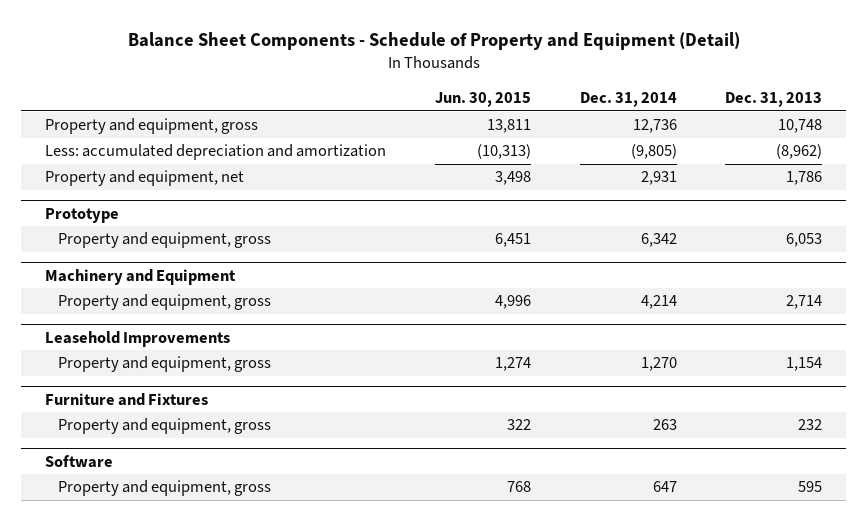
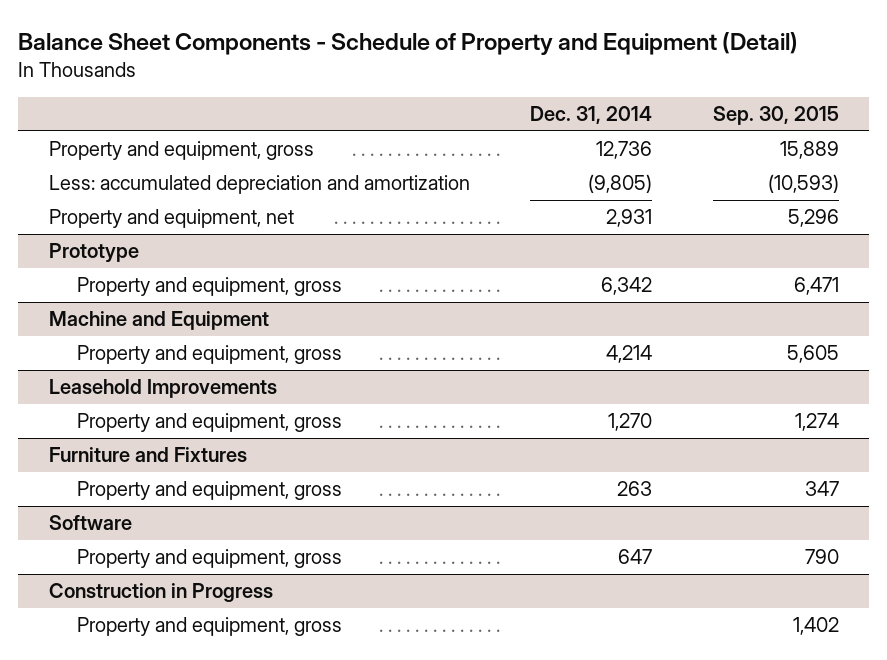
[434,92,531,108] Jun. 30, 2015 -> none
[725,92,823,108] Dec. 31, 2013 -> none
none -> [712,106,839,126] Sep. 30, 2015
[45,268,237,285] Machinery and Equipment -> [48,311,269,331] Machine and Equipment
none -> [48,583,273,603] Construction in Progress
none -> [76,617,342,637] Property and equipment, gross

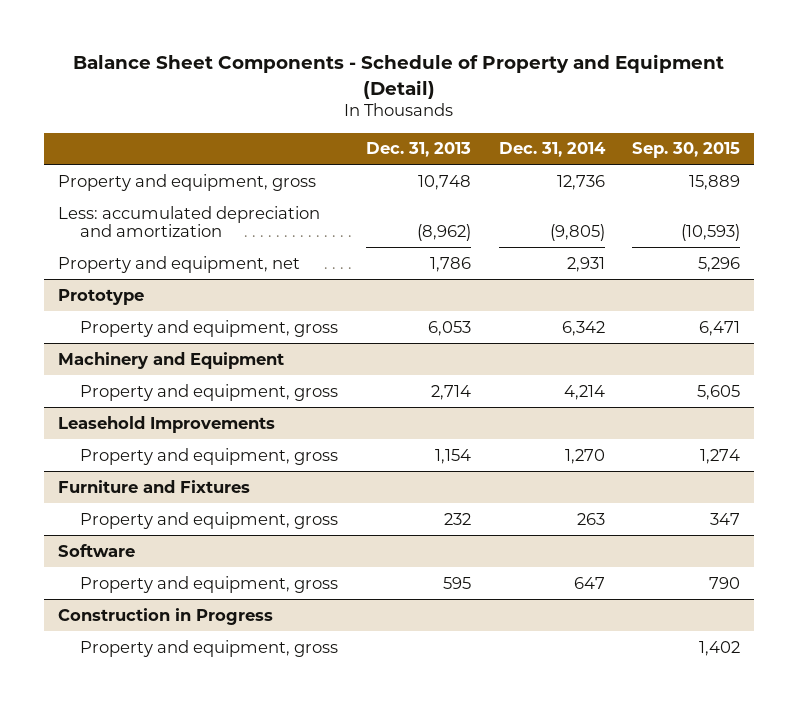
none -> [365,142,471,158] Dec. 31, 2013
[48,311,269,331] Machine and Equipment -> [57,351,284,369] Machinery and Equipment

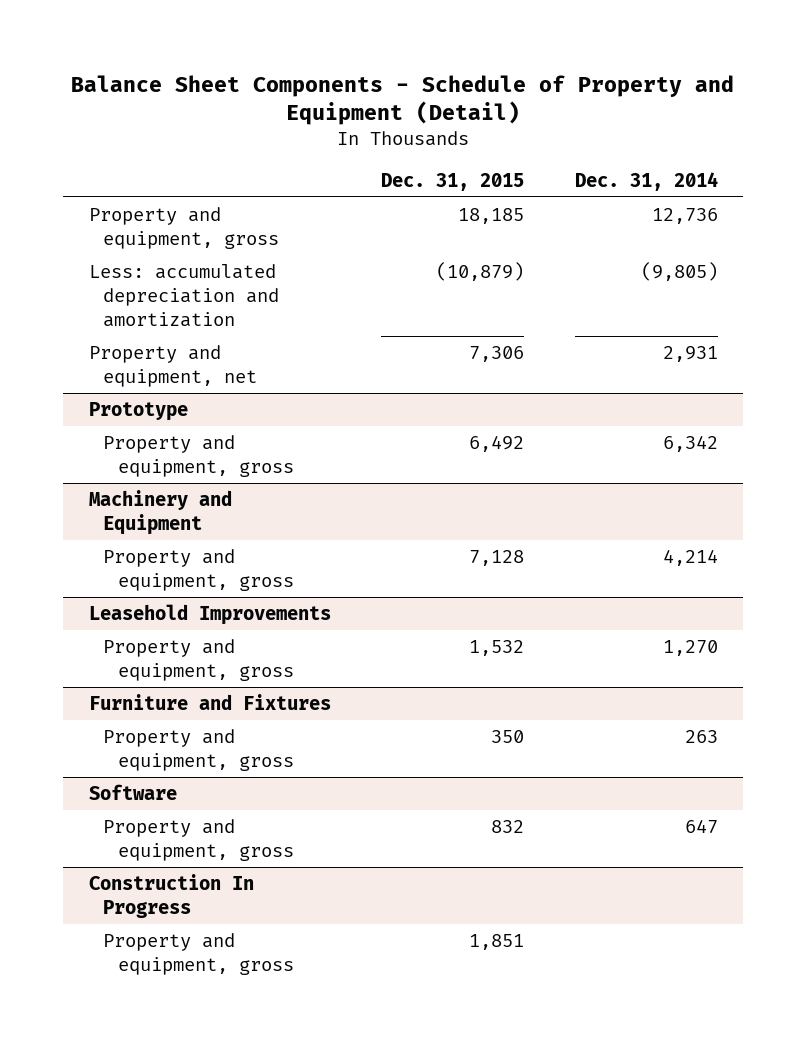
[365,142,471,158] Dec. 31, 2013 -> none
[632,142,741,159] Sep. 30, 2015 -> none
none -> [381,172,525,191] Dec. 31, 2015
[57,607,273,625] Construction in Progress -> [88,873,254,918] Construction In Progress

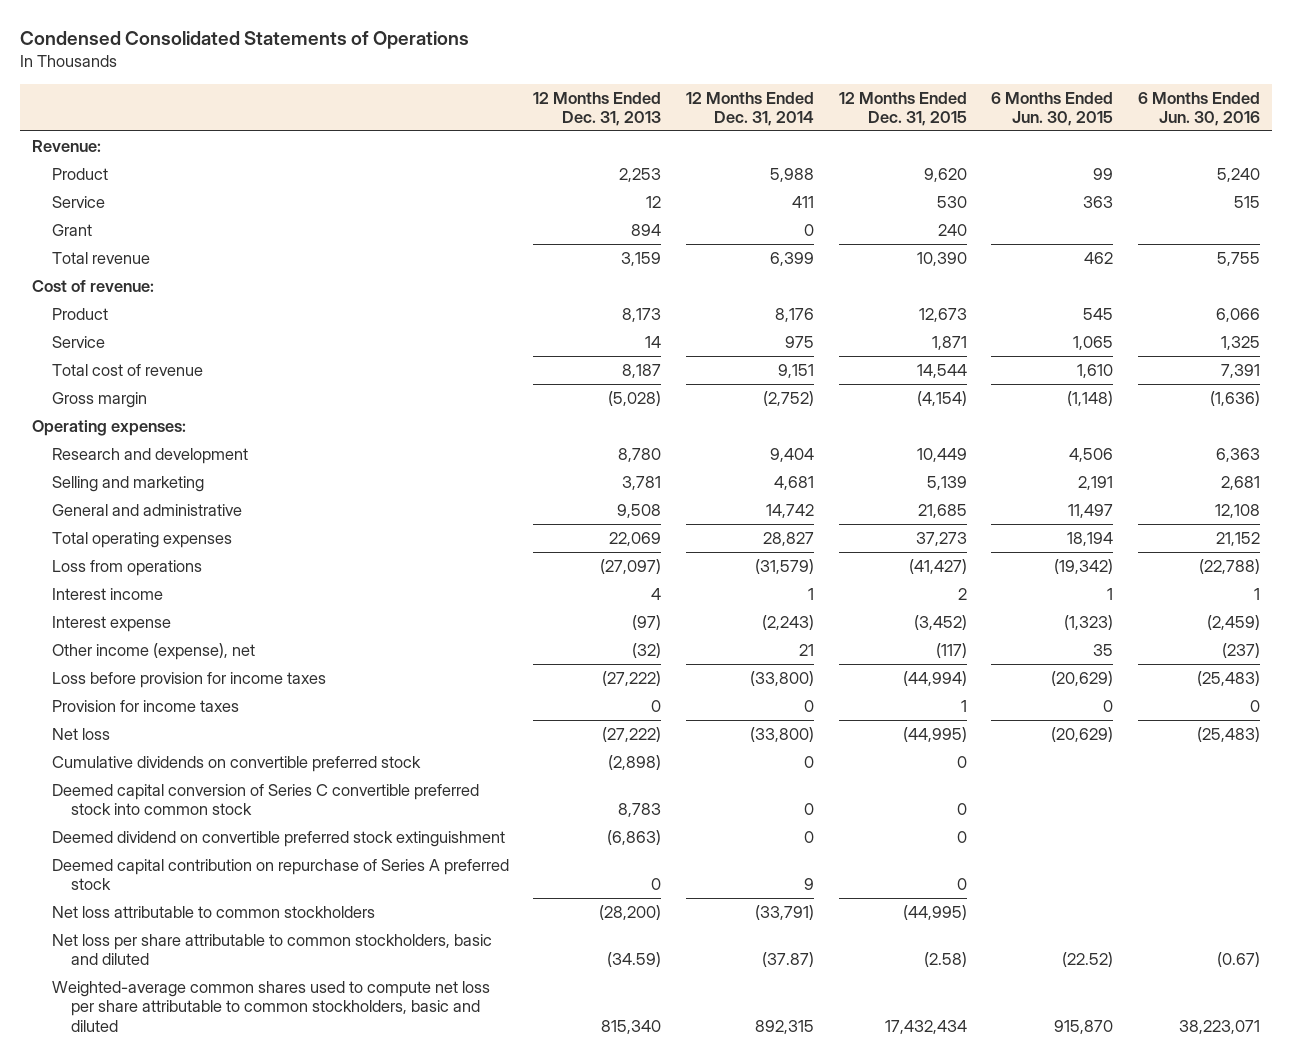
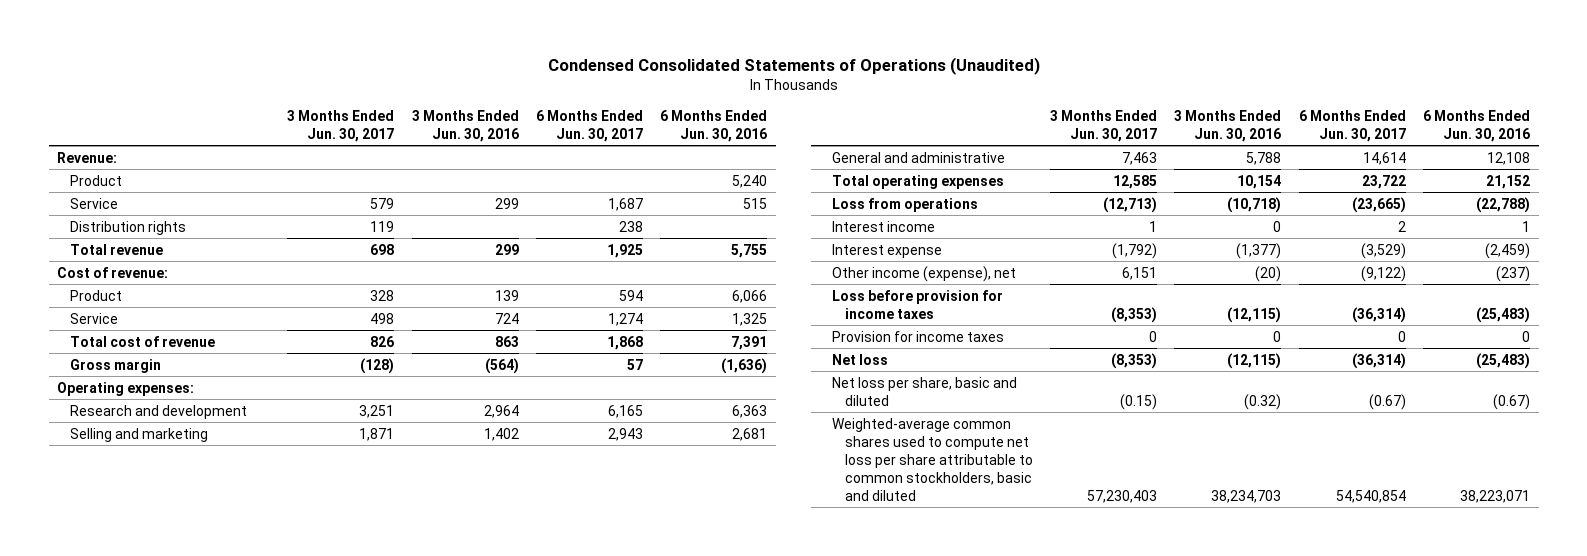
[20,31,470,50] Condensed Consolidated Statements of Operations -> [547,56,1040,75] Condensed Consolidated Statements of Operations (Unaudited)
[533,91,662,127] 12 Months Ended Dec. 31, 2013 -> none
[685,91,814,127] 12 Months Ended Dec. 31, 2014 -> none
[838,91,967,127] 12 Months Ended Dec. 31, 2015 -> none
[991,91,1114,127] 6 Months Ended Jun. 30, 2015 -> none
none -> [287,109,395,142] 3 Months Ended Jun. 30, 2017
none -> [411,109,519,142] 3 Months Ended Jun. 30, 2016
none -> [536,109,644,142] 6 Months Ended Jun. 30, 2017
[51,223,92,236] Grant -> none
none -> [69,220,186,235] Distribution rights
[51,755,421,772] Cumulative dividends on convertible preferred stock -> none
[51,783,479,816] Deemed capital conversion of Series C convertible preferred stock into common stock -> none
[51,830,505,847] Deemed dividend on convertible preferred stock extinguishment -> none
[51,858,509,891] Deemed capital contribution on repurchase of Series A preferred stock -> none
[51,905,375,918] Net loss attributable to common stockholders -> none
[51,933,492,966] Net loss per share attributable to common stockholders, basic and diluted -> [832,376,1018,406] Net loss per share, basic and diluted

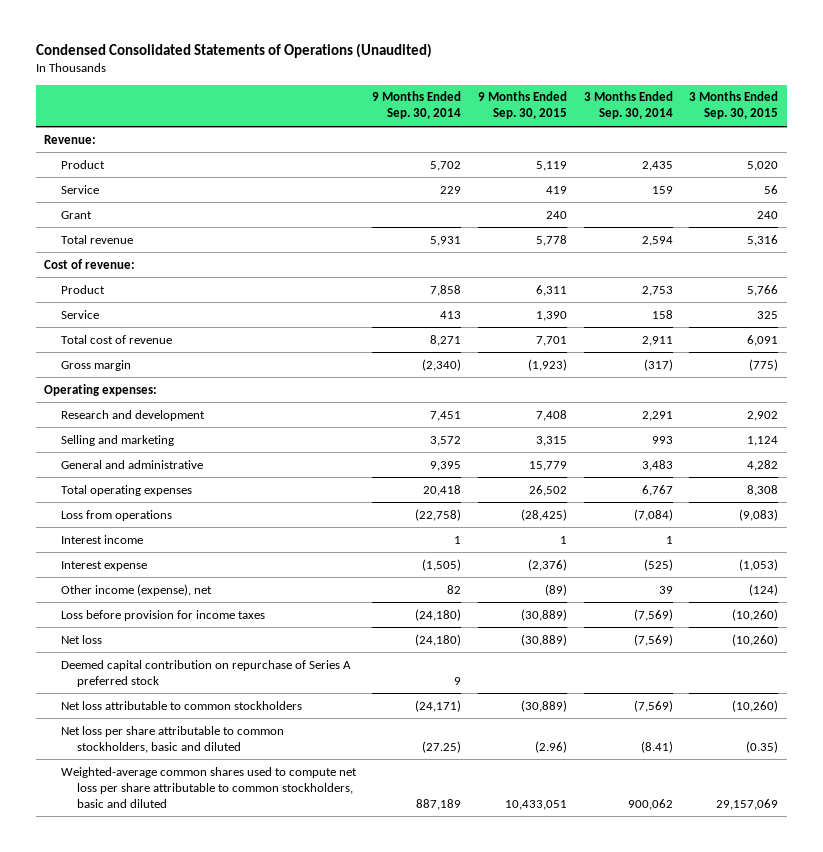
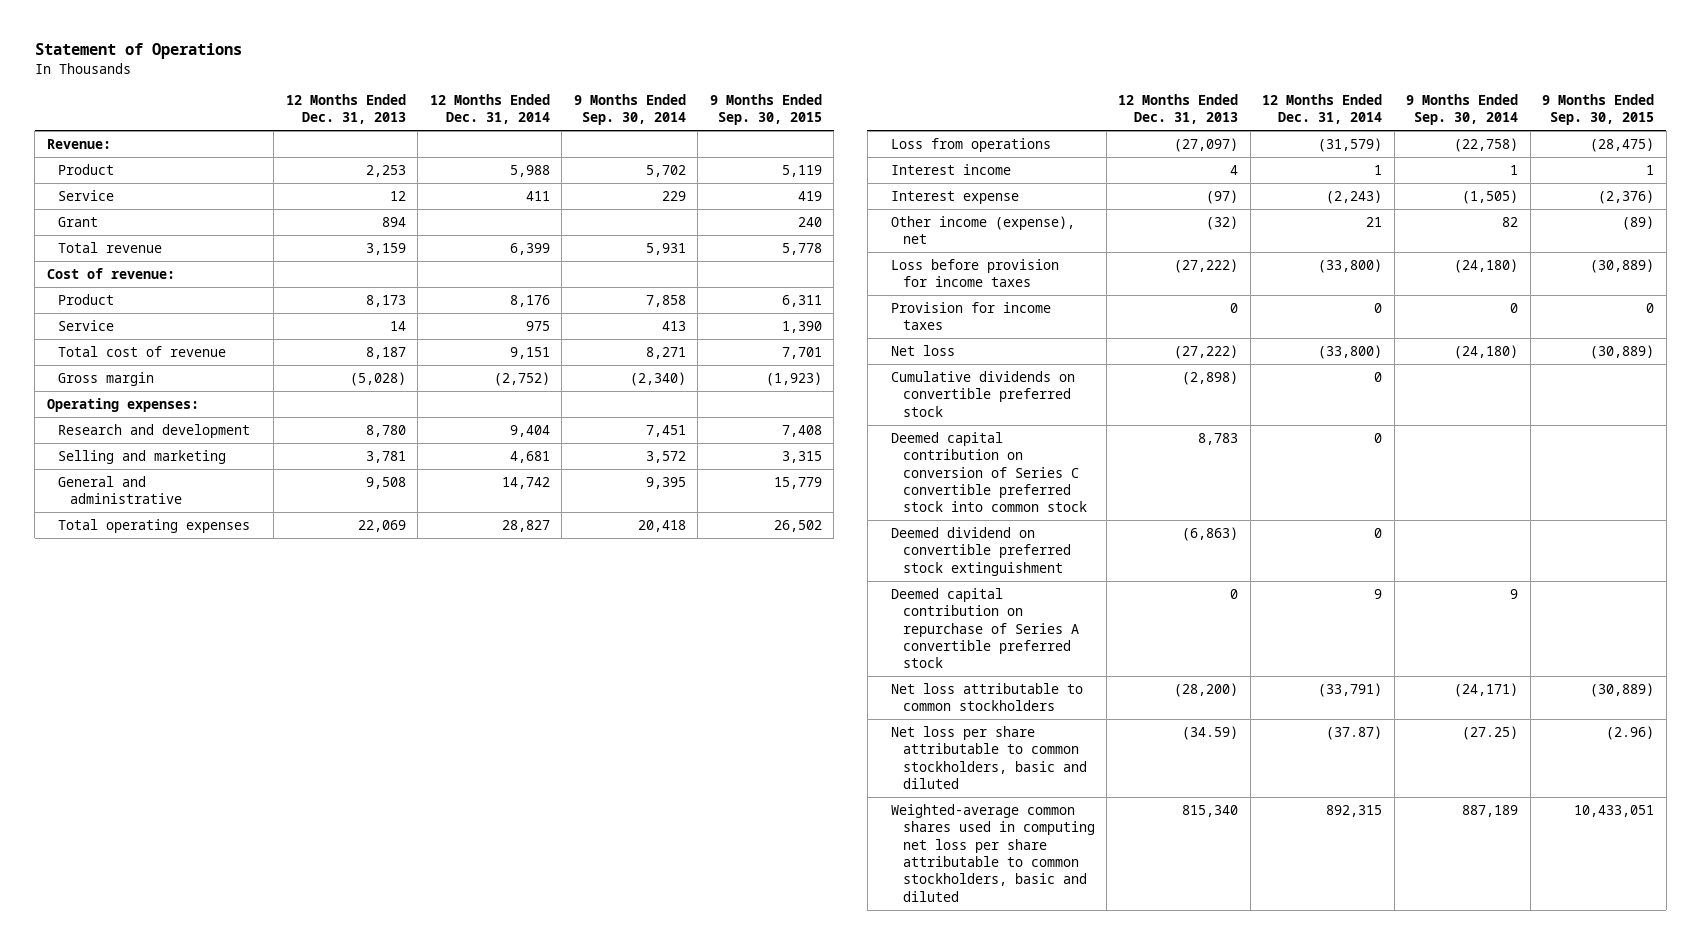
[36,43,433,59] Condensed Consolidated Statements of Operations (Unaudited) -> [34,43,242,60] Statement of Operations
[583,91,673,120] 3 Months Ended Sep. 30, 2014 -> none
[689,91,779,120] 3 Months Ended Sep. 30, 2015 -> none
none -> [285,93,406,125] 12 Months Ended Dec. 31, 2013
none -> [429,93,550,125] 12 Months Ended Dec. 31, 2014
[520,508,567,521] (28,425) -> [1590,137,1655,152] (28,475)
none -> [890,301,1051,331] Provision for income taxes
none -> [890,370,1075,417] Cumulative dividends on convertible preferred stock
none -> [890,431,1087,513] Deemed capital contribution on conversion of Series C convertible preferred stock into common stock
none -> [890,526,1071,576] Deemed dividend on convertible preferred stock extinguishment
[60,659,351,687] Deemed capital contribution on repurchase of Series A preferred stock -> [890,587,1079,669] Deemed capital contribution on repurchase of Series A convertible preferred stock
[60,766,357,808] Weighted-average common shares used to compute net loss per share attributable to common stockholders, basic and diluted -> [890,803,1095,902] Weighted-average common shares used in computing net loss per share attributable to common stockholders, basic and diluted

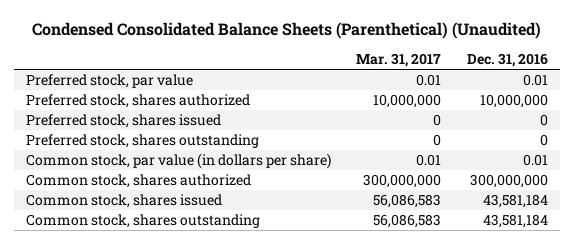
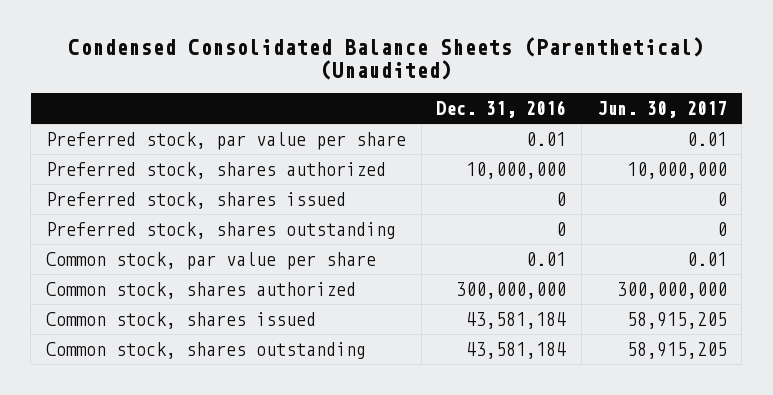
[356,53,442,68] Mar. 31, 2017 -> none
none -> [596,101,727,119] Jun. 30, 2017
[26,74,194,89] Preferred stock, par value -> [46,132,407,151] Preferred stock, par value per share
[26,153,332,170] Common stock, par value (in dollars per share) -> [46,252,377,271] Common stock, par value per share

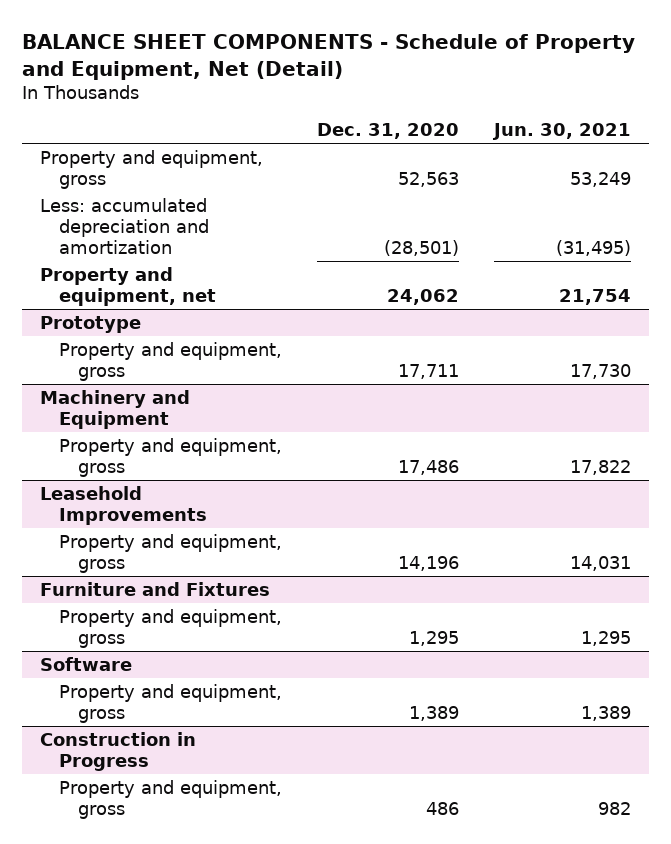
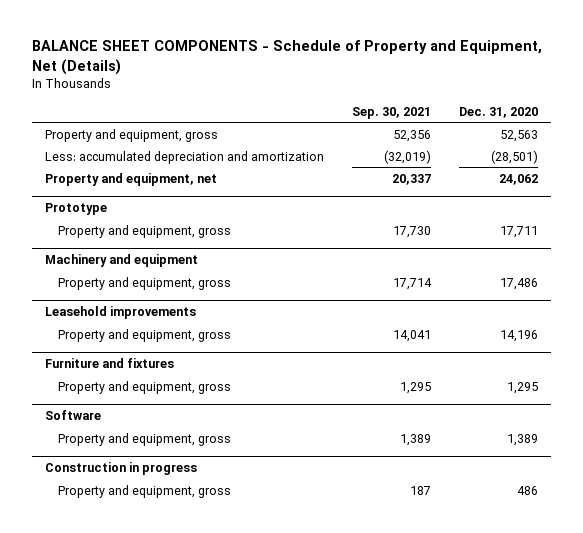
[22,34,636,81] BALANCE SHEET COMPONENTS - Schedule of Property and Equipment, Net (Detail) -> [31,40,542,75] BALANCE SHEET COMPONENTS - Schedule of Property and Equipment, Net (Details)
[492,123,632,141] Jun. 30, 2021 -> none
none -> [351,106,431,119] Sep. 30, 2021
[39,389,190,429] Machinery and Equipment -> [45,253,199,267] Machinery and equipment
[39,485,207,525] Leasehold Improvements -> [45,305,197,319] Leasehold improvements
[39,581,270,596] Furniture and Fixtures -> [45,357,175,368] Furniture and fixtures
[39,731,196,771] Construction in Progress -> [45,461,198,475] Construction in progress

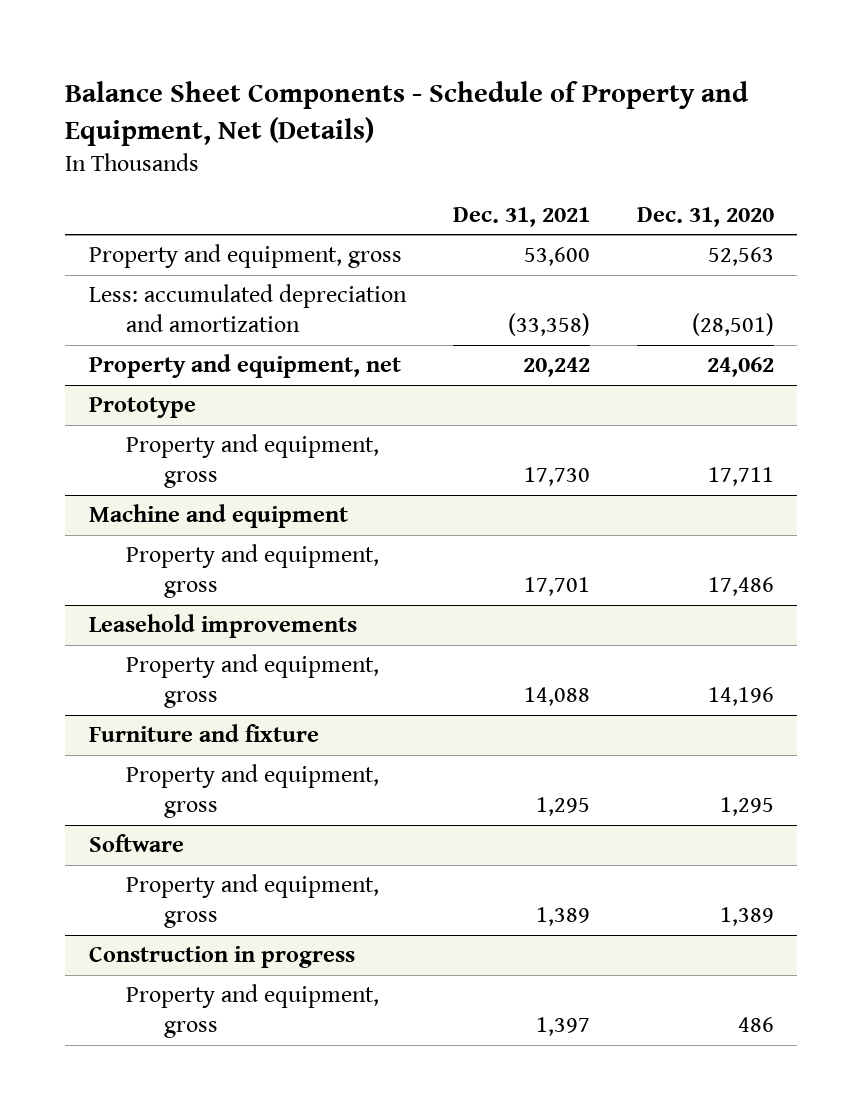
[31,40,542,75] BALANCE SHEET COMPONENTS - Schedule of Property and Equipment, Net (Details) -> [65,81,750,146] Balance Sheet Components - Schedule of Property and Equipment, Net (Details)
[351,106,431,119] Sep. 30, 2021 -> none
none -> [452,206,590,227] Dec. 31, 2021
[45,253,199,267] Machinery and equipment -> [88,504,348,529] Machine and equipment
[45,357,175,368] Furniture and fixtures -> [88,724,319,743] Furniture and fixture

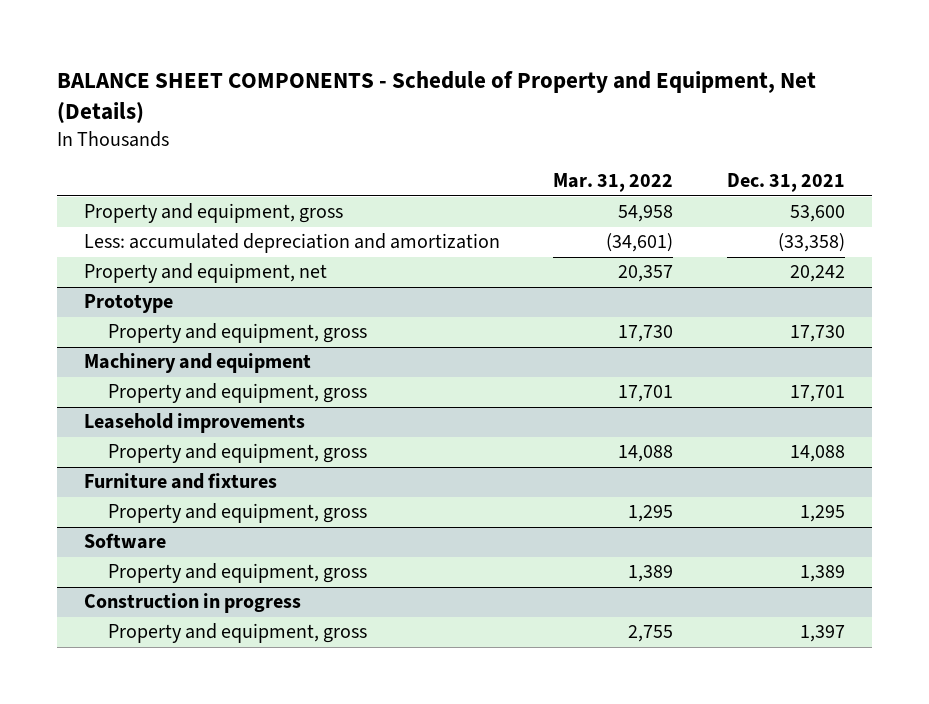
[65,81,750,146] Balance Sheet Components - Schedule of Property and Equipment, Net (Details) -> [56,70,816,124] BALANCE SHEET COMPONENTS - Schedule of Property and Equipment, Net (Details)
[636,206,774,227] Dec. 31, 2020 -> none
none -> [553,173,674,193] Mar. 31, 2022
[88,504,348,529] Machine and equipment -> [83,353,311,374] Machinery and equipment
[88,724,319,743] Furniture and fixture -> [83,473,277,490] Furniture and fixtures

